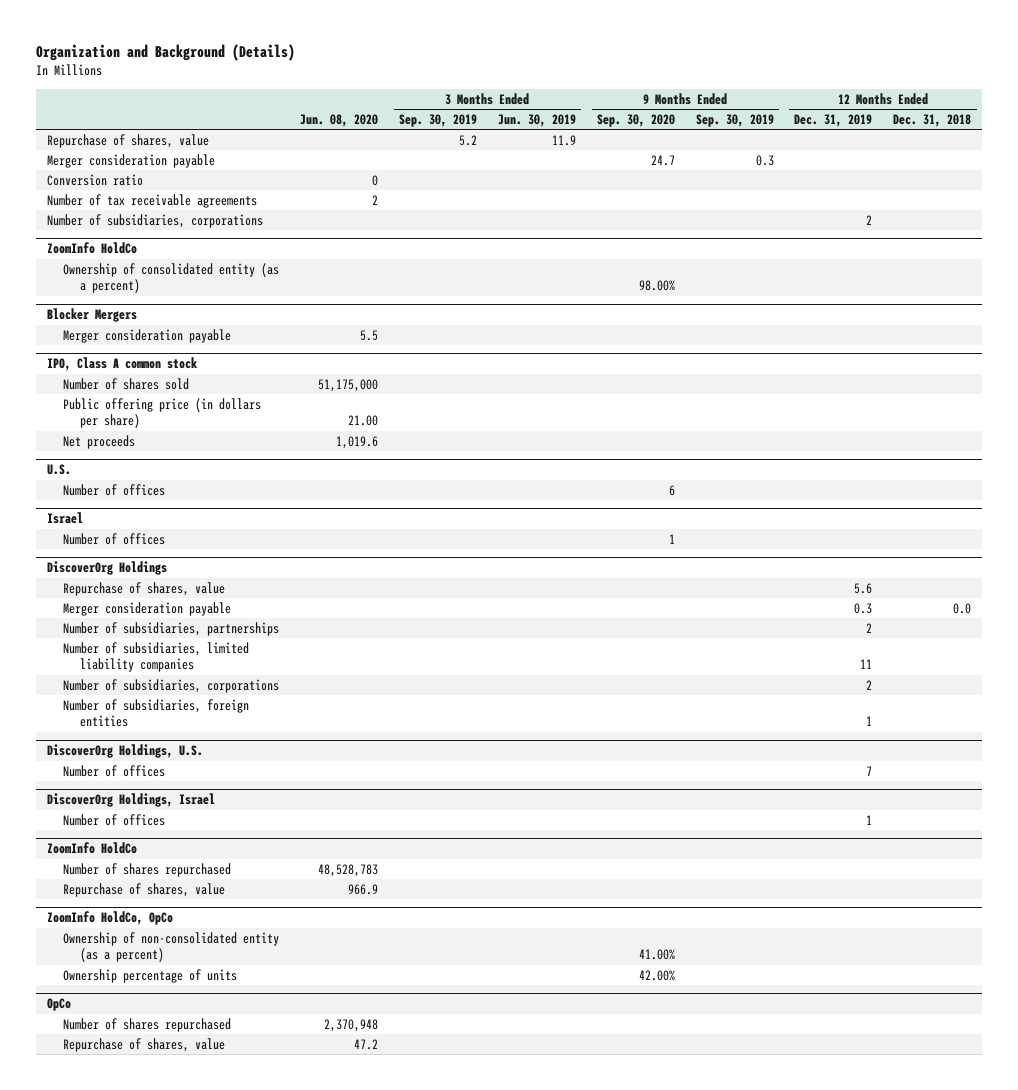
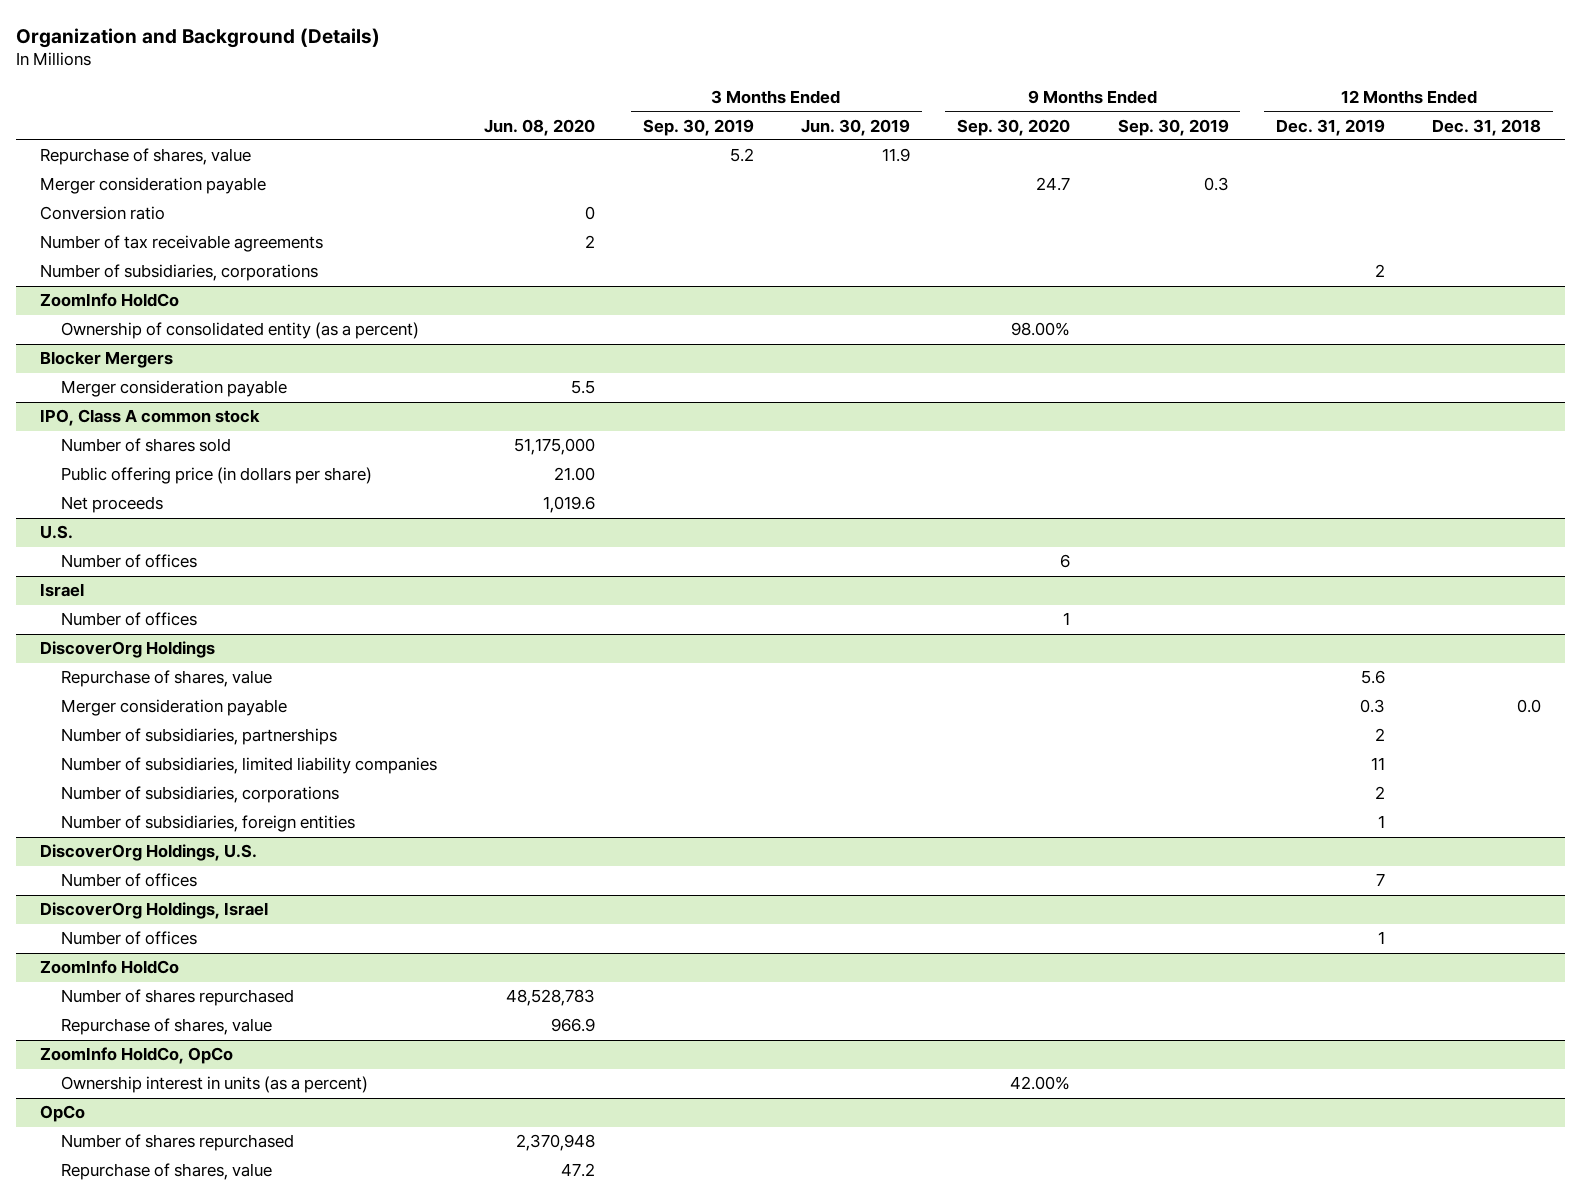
[63,931,280,963] Ownership of non-consolidated entity (as a percent) -> none
[63,968,238,983] Ownership percentage of units -> [61,1076,369,1094] Ownership interest in units (as a percent)

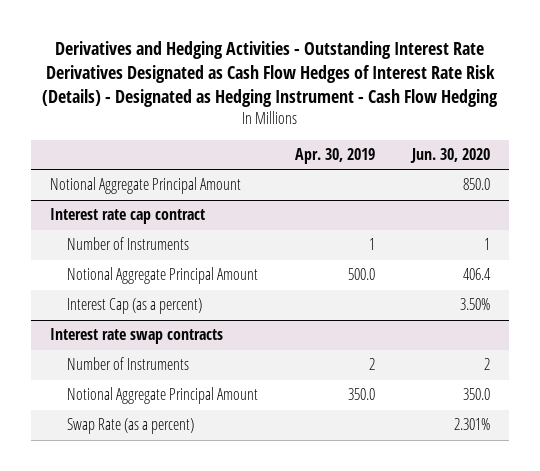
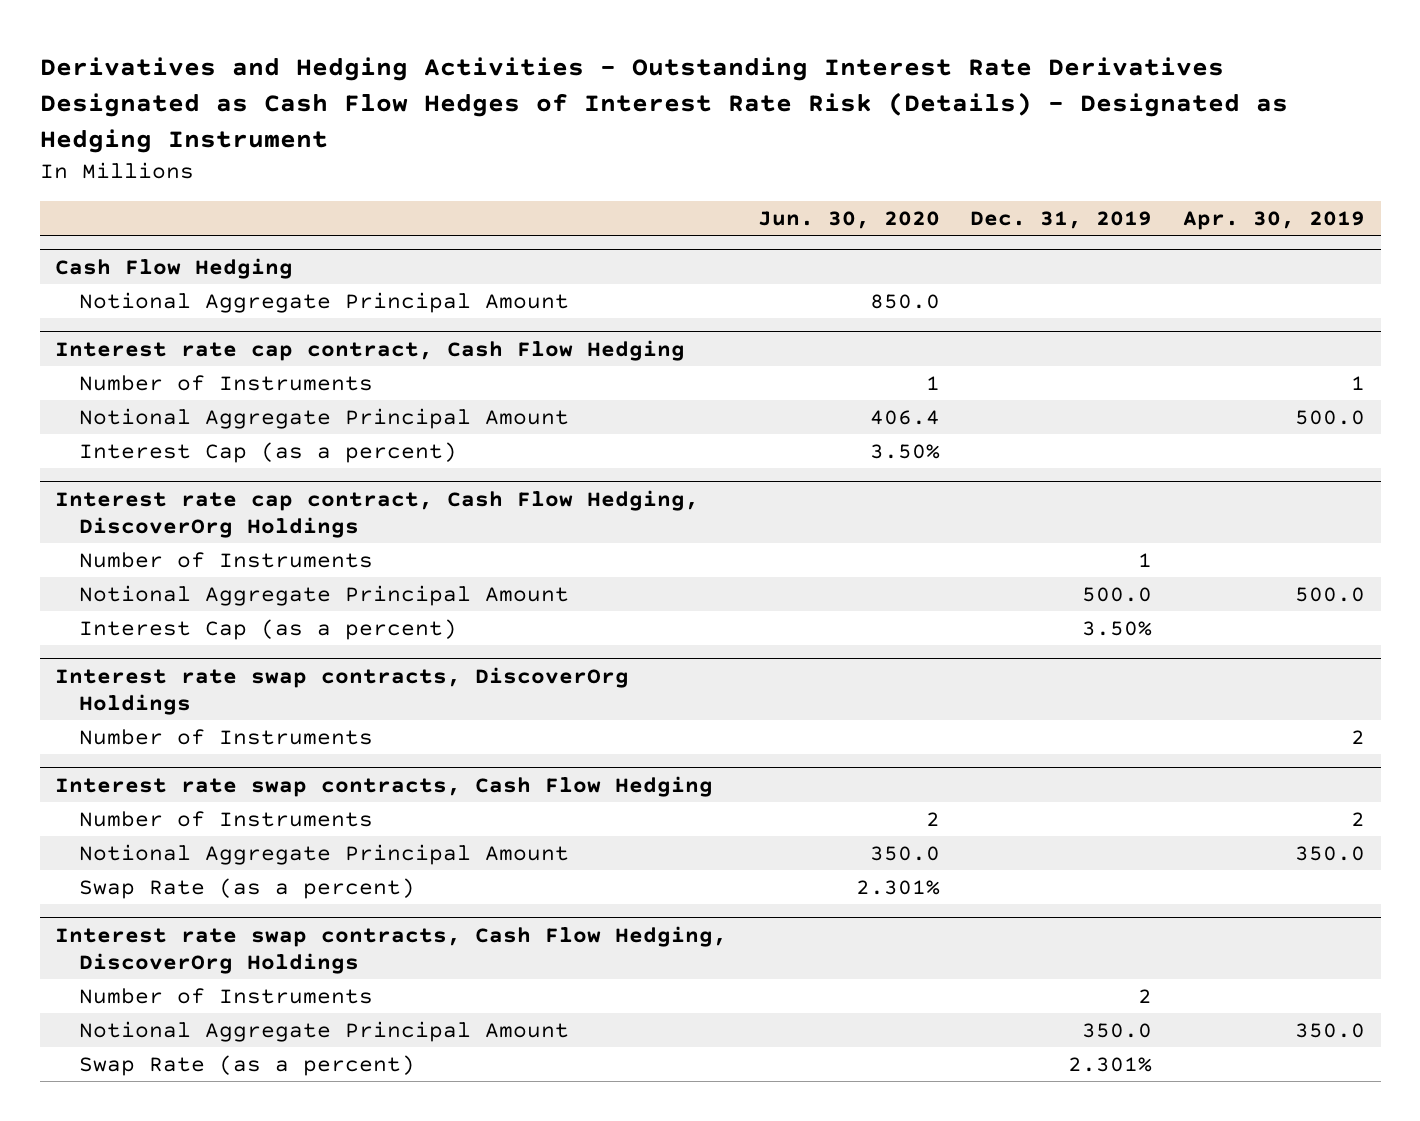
[42,41,499,108] Derivatives and Hedging Activities - Outstanding Interest Rate Derivatives Designated as Cash Flow Hedges of Interest Rate Risk (Details) - Designated as Hedging Instrument - Cash Flow Hedging -> [39,57,1288,153] Derivatives and Hedging Activities - Outstanding Interest Rate Derivatives Designated as Cash Flow Hedges of Interest Rate Risk (Details) - Designated as Hedging Instrument
none -> [970,210,1153,229] Dec. 31, 2019
none -> [55,257,294,279] Cash Flow Hedging
[49,208,205,225] Interest rate cap contract -> [55,339,686,361] Interest rate cap contract, Cash Flow Hedging
none -> [55,489,700,538] Interest rate cap contract, Cash Flow Hedging, DiscoverOrg Holdings
none -> [79,551,374,568] Number of Instruments
none -> [79,584,570,606] Notional Aggregate Principal Amount
none -> [79,618,458,640] Interest Cap (as a percent)
none -> [55,666,630,715] Interest rate swap contracts, DiscoverOrg Holdings
none -> [79,728,374,745] Number of Instruments
[49,328,223,345] Interest rate swap contracts -> [55,775,714,797] Interest rate swap contracts, Cash Flow Hedging
none -> [55,925,728,974] Interest rate swap contracts, Cash Flow Hedging, DiscoverOrg Holdings
none -> [79,987,374,1004] Number of Instruments
none -> [79,1020,570,1042] Notional Aggregate Principal Amount
none -> [79,1054,416,1076] Swap Rate (as a percent)

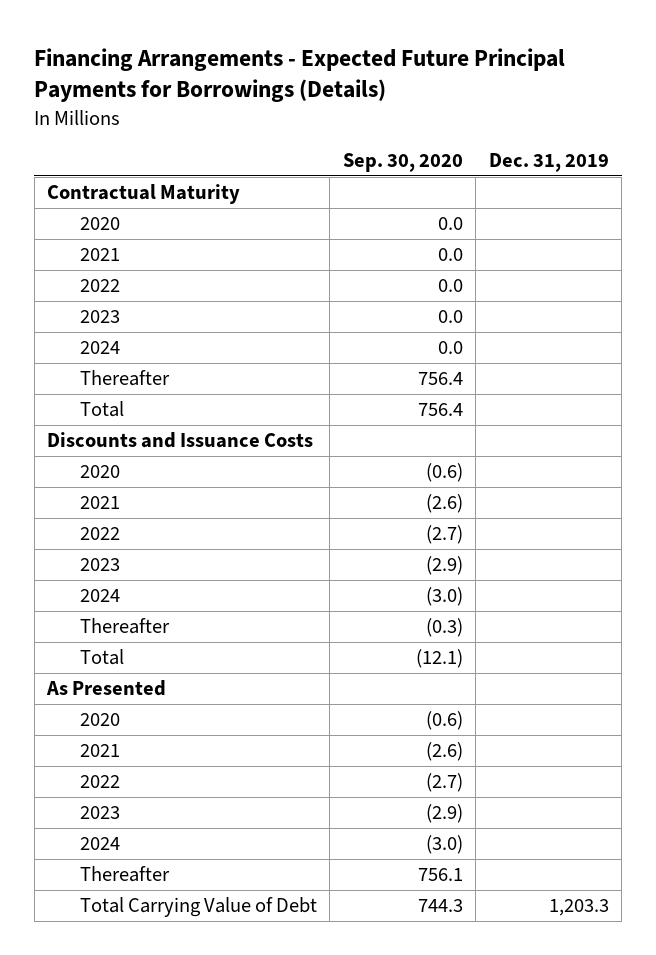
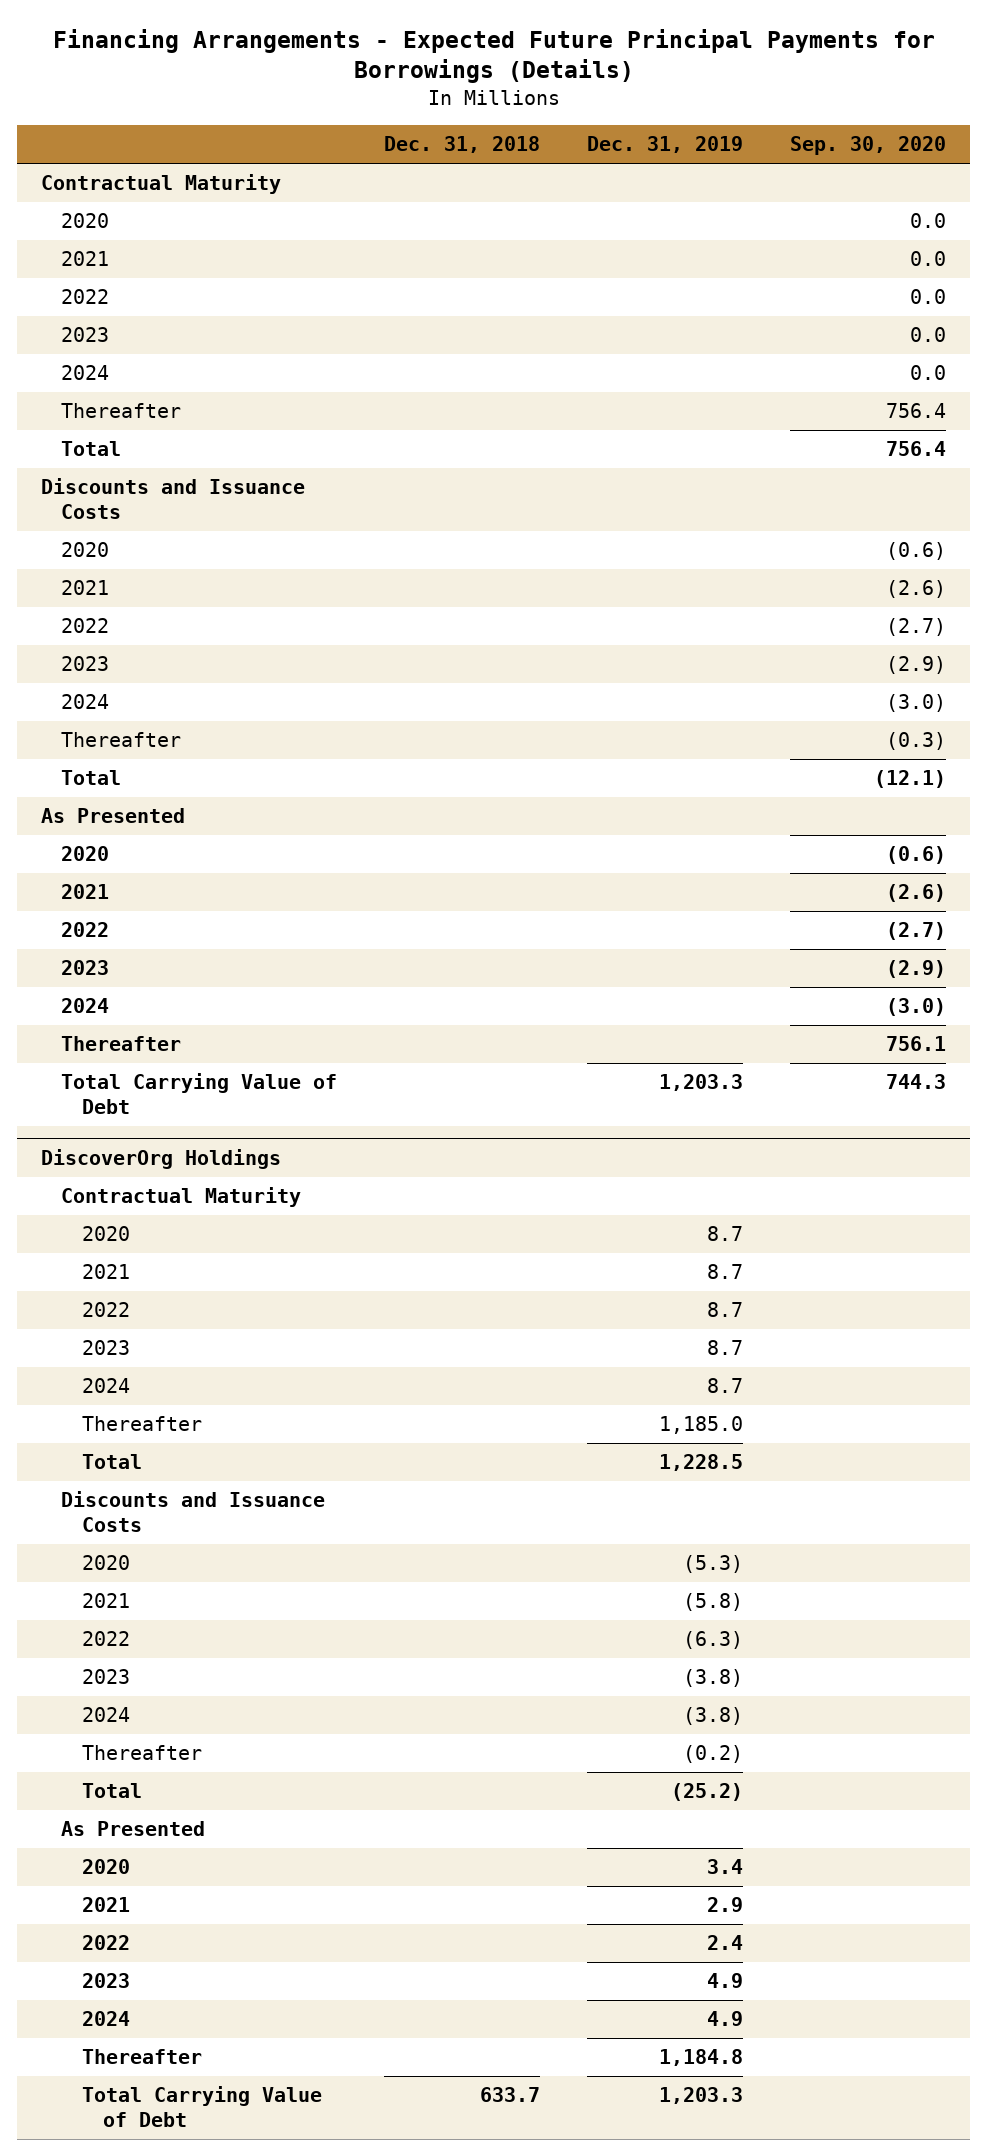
none -> [384,136,541,154] Dec. 31, 2018
none -> [40,1148,281,1169] DiscoverOrg Holdings
none -> [61,1187,302,1208] Contractual Maturity
none -> [82,1226,131,1242] 2020
none -> [82,1264,131,1280] 2021
none -> [82,1302,131,1318] 2022
none -> [82,1340,131,1356] 2023
none -> [82,1378,131,1394] 2024
none -> [82,1416,203,1432] Thereafter
none -> [82,1454,143,1470] Total
none -> [61,1491,326,1532] Discounts and Issuance Costs
none -> [82,1555,131,1571] 2020
none -> [82,1593,131,1609] 2021
none -> [82,1631,131,1647] 2022
none -> [82,1669,131,1685] 2023
none -> [82,1707,131,1723] 2024
none -> [82,1745,203,1761] Thereafter
none -> [82,1783,143,1799] Total
none -> [61,1821,206,1837] As Presented
none -> [82,1859,131,1875] 2020
none -> [82,1897,131,1913] 2021
none -> [82,1935,131,1951] 2022
none -> [82,1973,131,1989] 2023
none -> [82,2011,131,2027] 2024
none -> [82,2049,203,2065] Thereafter
none -> [82,2086,323,2127] Total Carrying Value of Debt

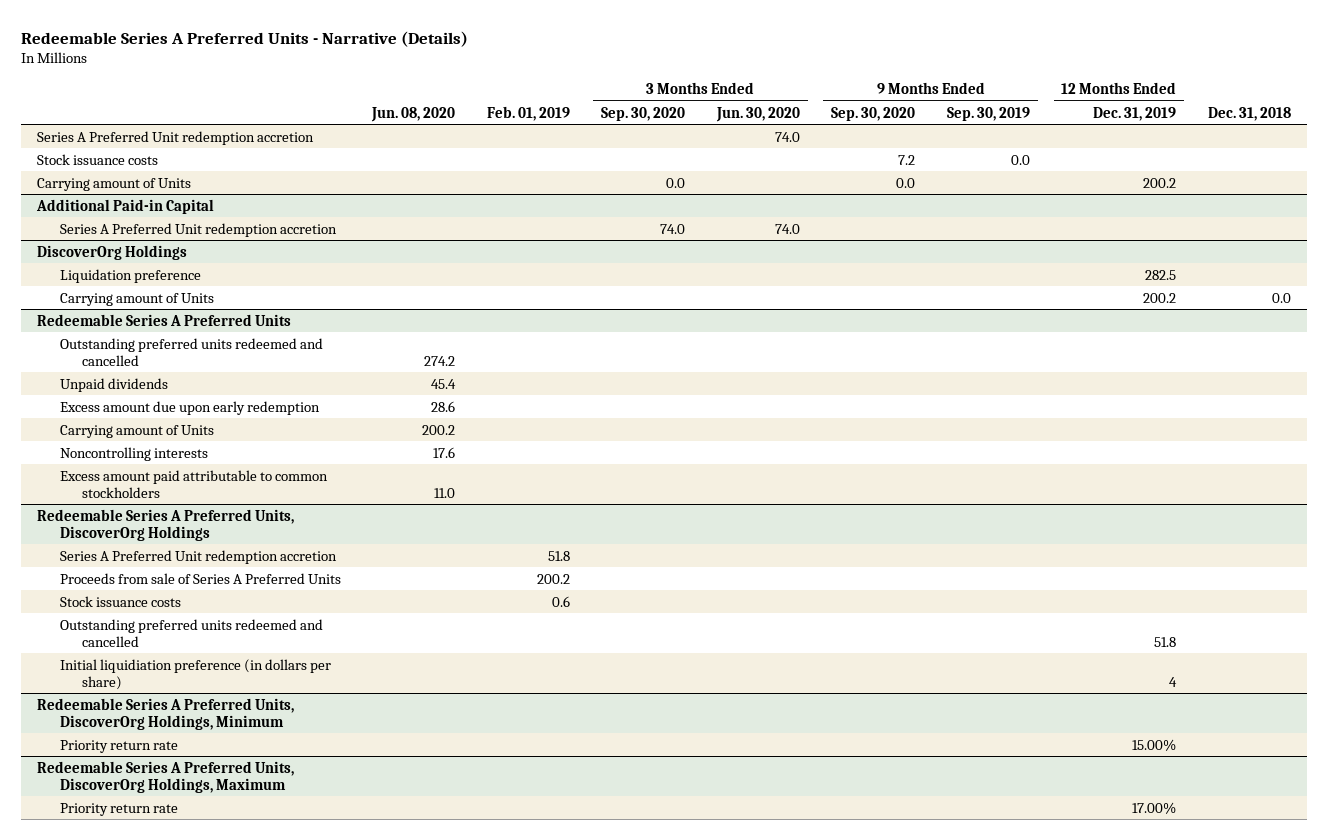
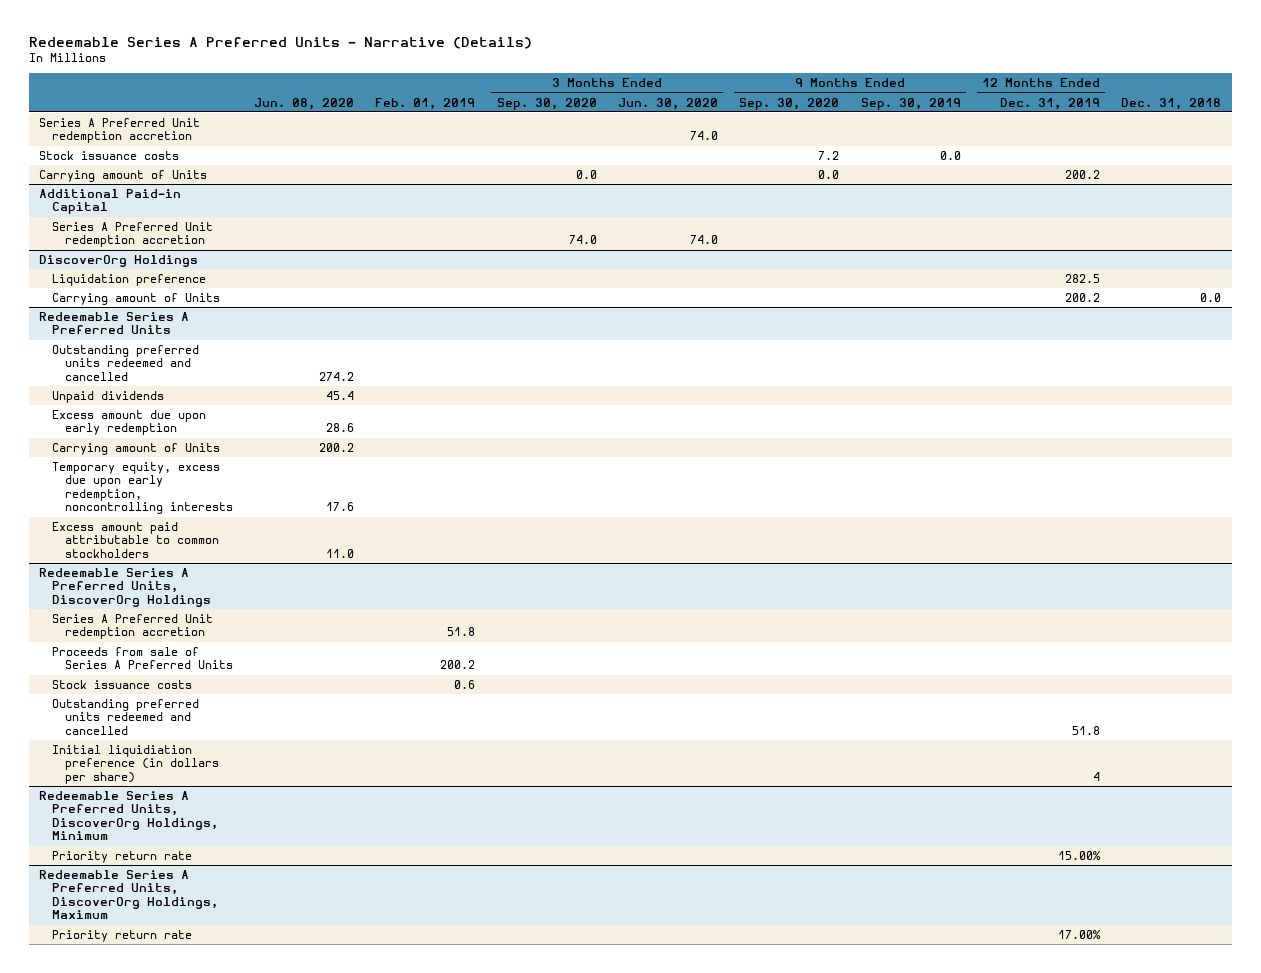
[59,446,208,461] Noncontrolling interests -> [52,461,233,515] Temporary equity, excess due upon early redemption, noncontrolling interests

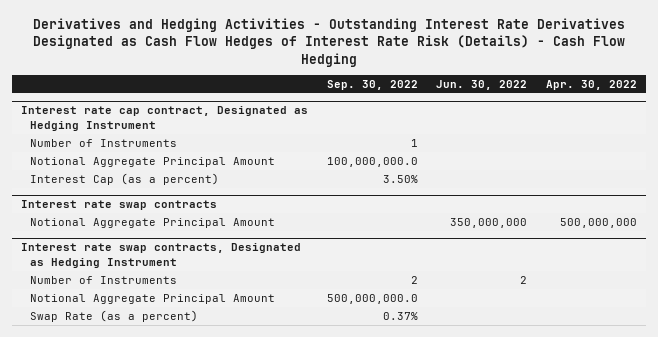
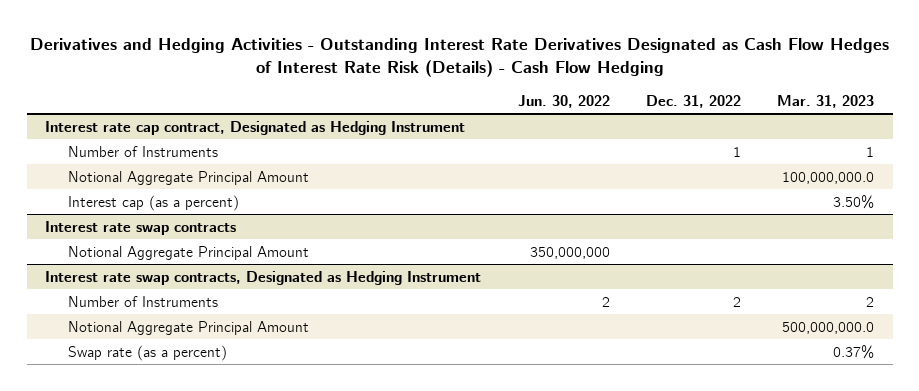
[326,80,418,91] Sep. 30, 2022 -> none
[545,80,637,91] Apr. 30, 2022 -> none
none -> [645,95,741,109] Dec. 31, 2022
none -> [777,95,875,109] Mar. 31, 2023
[30,173,220,186] Interest Cap (as a percent) -> [68,194,240,211] Interest cap (as a percent)
[30,310,199,323] Swap Rate (as a percent) -> [68,344,228,361] Swap rate (as a percent)

